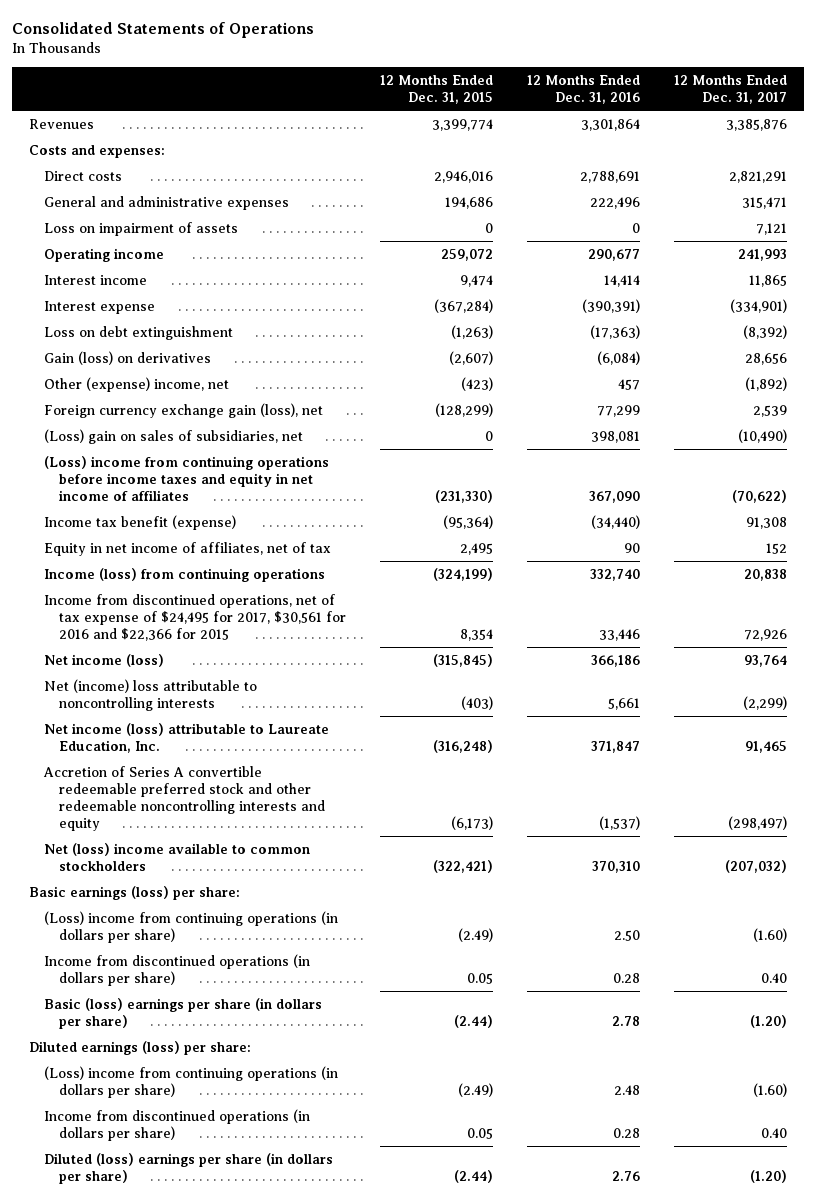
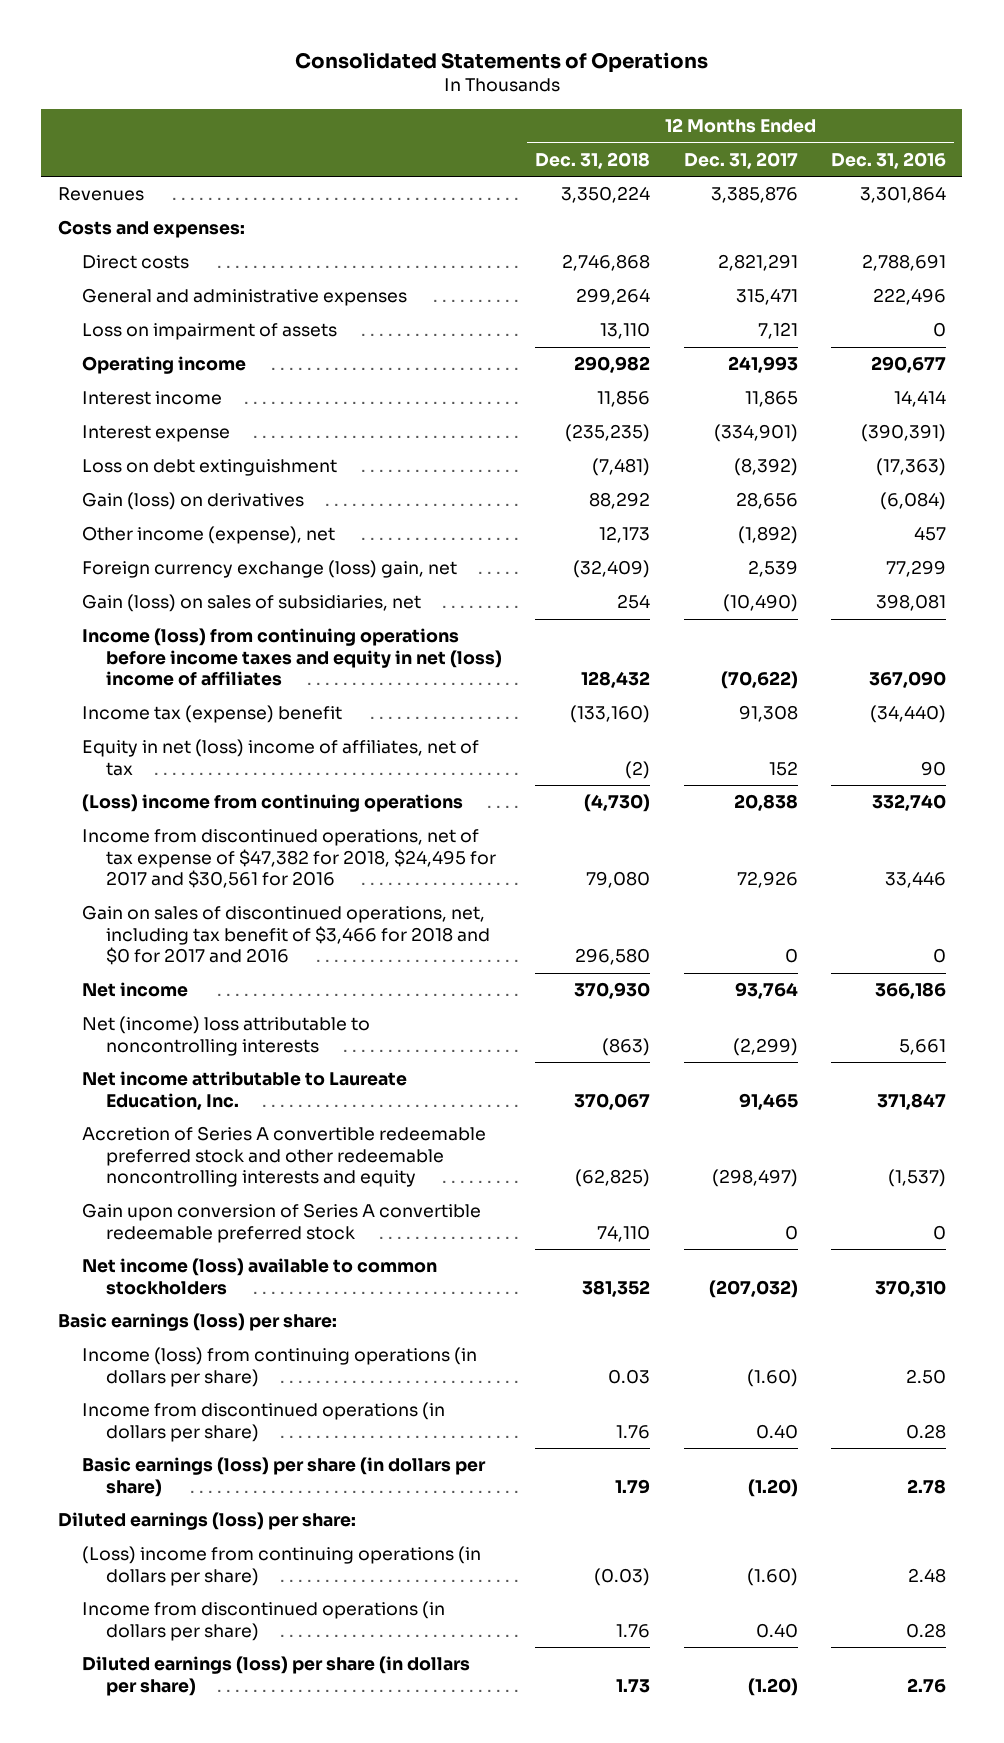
[379,75,493,105] 12 Months Ended Dec. 31, 2015 -> none
none -> [535,151,651,169] Dec. 31, 2018
[43,377,229,393] Other (expense) income, net -> [82,526,336,545] Other income (expense), net
[43,403,323,419] Foreign currency exchange gain (loss), net -> [82,560,458,579] Foreign currency exchange (loss) gain, net
[43,429,303,445] (Loss) gain on sales of subsidiaries, net -> [82,594,422,613] Gain (loss) on sales of subsidiaries, net
[43,456,329,501] (Loss) income from continuing operations before income taxes and equity in net income of affiliates -> [82,628,503,686] Income (loss) from continuing operations before income taxes and equity in net (loss) income of affiliates
[43,515,236,531] Income tax benefit (expense) -> [82,705,343,724] Income tax (expense) benefit
[43,542,331,557] Equity in net income of affiliates, net of tax -> [82,739,480,776] Equity in net (loss) income of affiliates, net of tax
[43,568,325,583] Income (loss) from continuing operations -> [82,794,464,813] (Loss) income from continuing operations
[43,594,346,641] Income from discontinued operations, net of tax expense of $24,495 for 2017, $30,561 for 2016 and $22,366 for 2015 -> [82,829,497,888] Income from discontinued operations, net of tax expense of $47,382 for 2018, $24,495 for 2017 and $30,561 for 2016
none -> [82,905,491,965] Gain on sales of discontinued operations, net, including tax benefit of $3,466 for 2018 and $0 for 2017 and 2016
[43,654,164,668] Net income (loss) -> [82,982,189,998] Net income
[43,723,329,754] Net income (loss) attributable to Laureate Education, Inc. -> [82,1071,408,1110] Net income attributable to Laureate Education, Inc.
none -> [82,1203,482,1243] Gain upon conversion of Series A convertible redeemable preferred stock
[43,843,310,872] Net (loss) income available to common stockholders -> [82,1258,438,1295] Net income (loss) available to common stockholders
[43,911,338,944] (Loss) income from continuing operations (in dollars per share) -> [82,1347,478,1387] Income (loss) from continuing operations (in dollars per share)
[43,998,322,1030] Basic (loss) earnings per share (in dollars per share) -> [82,1457,487,1497] Basic earnings (loss) per share (in dollars per share)
[43,1153,333,1185] Diluted (loss) earnings per share (in dollars per share) -> [82,1656,471,1696] Diluted earnings (loss) per share (in dollars per share)

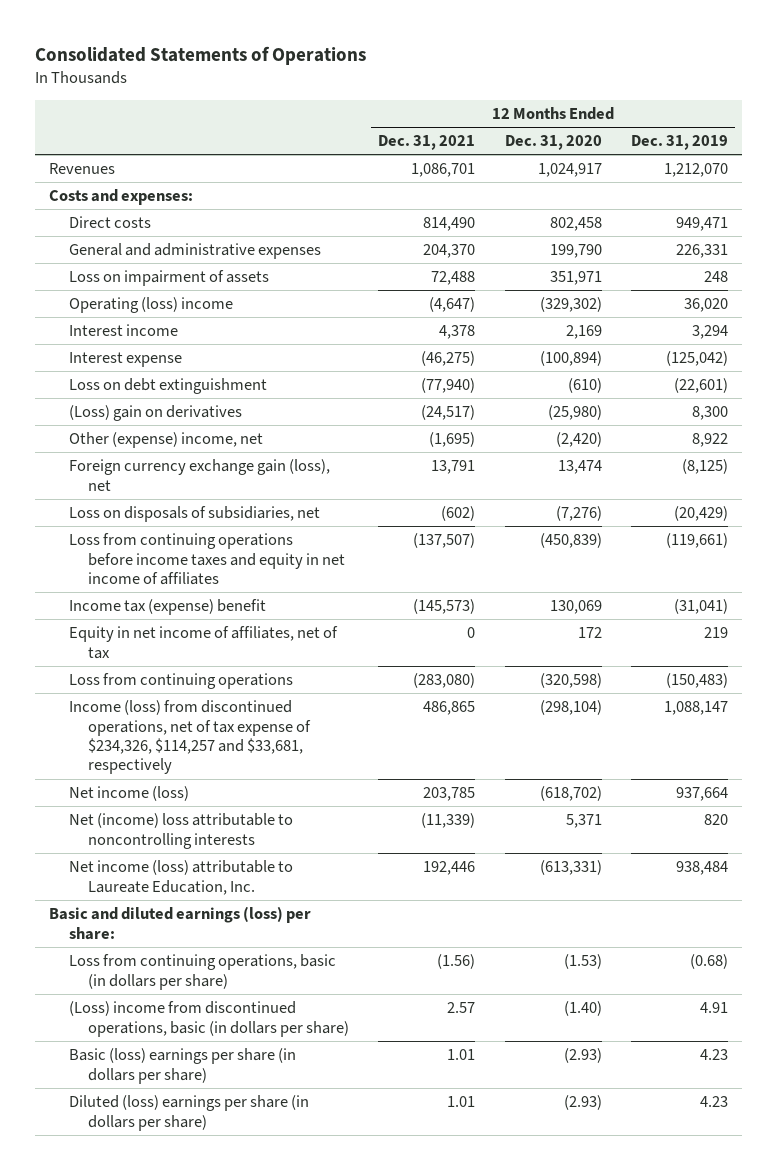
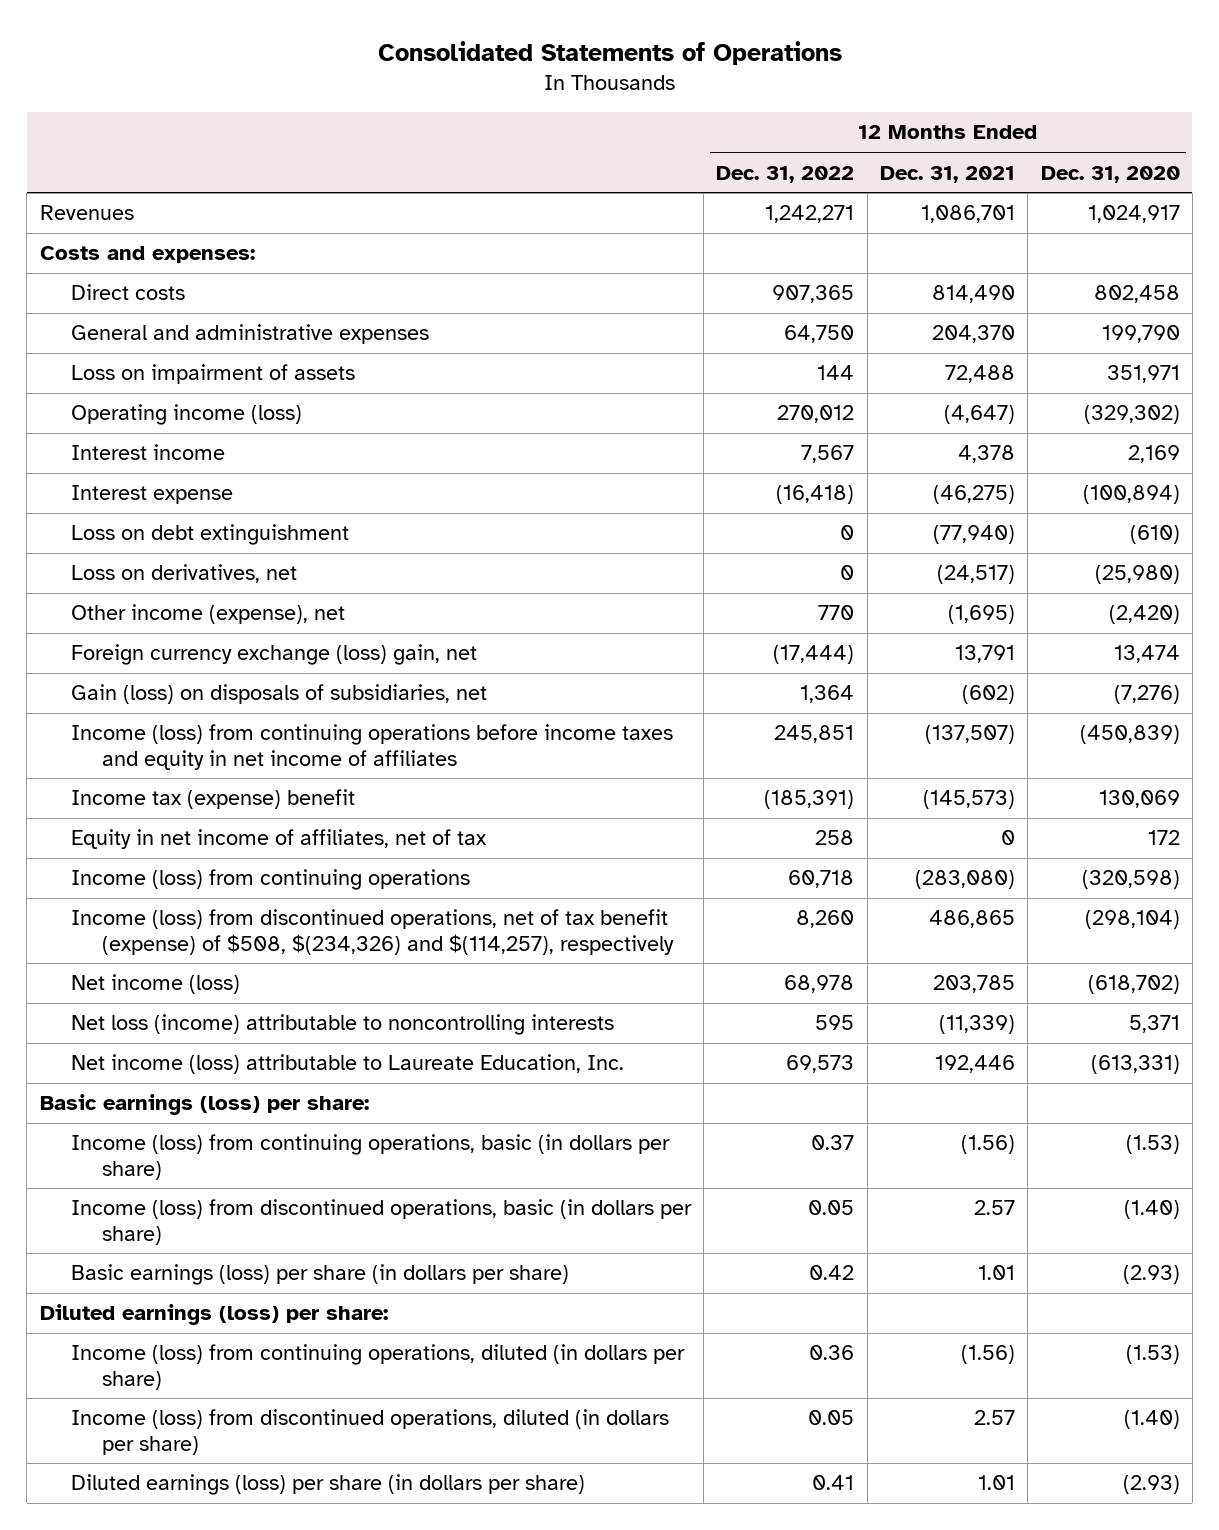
[630,135,728,151] Dec. 31, 2019 -> none
none -> [716,165,855,183] Dec. 31, 2022
[68,297,233,314] Operating (loss) income -> [70,404,302,426] Operating income (loss)
[68,405,242,422] (Loss) gain on derivatives -> [70,564,297,584] Loss on derivatives, net
[68,432,263,449] Other (expense) income, net -> [70,604,345,625] Other income (expense), net
[68,459,330,491] Foreign currency exchange gain (loss), net -> [70,644,477,666] Foreign currency exchange (loss) gain, net
[68,506,320,523] Loss on disposals of subsidiaries, net -> [70,684,487,705] Gain (loss) on disposals of subsidiaries, net
[68,533,346,585] Loss from continuing operations before income taxes and equity in net income of affiliates -> [70,724,673,770] Income (loss) from continuing operations before income taxes and equity in net income of affiliates
[68,673,293,690] Loss from continuing operations -> [70,869,470,891] Income (loss) from continuing operations
[68,700,312,775] Income (loss) from discontinued operations, net of tax expense of $234,326, $114,257 and $33,681, respectively -> [70,909,675,955] Income (loss) from discontinued operations, net of tax benefit (expense) of $508, $(234,326) and $(114,257), respectively
[68,813,293,849] Net (income) loss attributable to noncontrolling interests -> [70,1014,614,1036] Net loss (income) attributable to noncontrolling interests
[49,906,312,940] Basic and diluted earnings (loss) per share: -> [39,1094,369,1116] Basic earnings (loss) per share:
[68,954,336,990] Loss from continuing operations, basic (in dollars per share) -> [70,1134,670,1180] Income (loss) from continuing operations, basic (in dollars per share)
[68,1001,350,1037] (Loss) income from discontinued operations, basic (in dollars per share) -> [70,1199,692,1245] Income (loss) from discontinued operations, basic (in dollars per share)
[68,1048,296,1084] Basic (loss) earnings per share (in dollars per share) -> [70,1264,569,1286] Basic earnings (loss) per share (in dollars per share)
none -> [39,1304,388,1326] Diluted earnings (loss) per share:
none -> [70,1344,685,1390] Income (loss) from continuing operations, diluted (in dollars per share)
none -> [70,1409,669,1455] Income (loss) from discontinued operations, diluted (in dollars per share)
[68,1095,309,1131] Diluted (loss) earnings per share (in dollars per share) -> [70,1474,585,1496] Diluted earnings (loss) per share (in dollars per share)

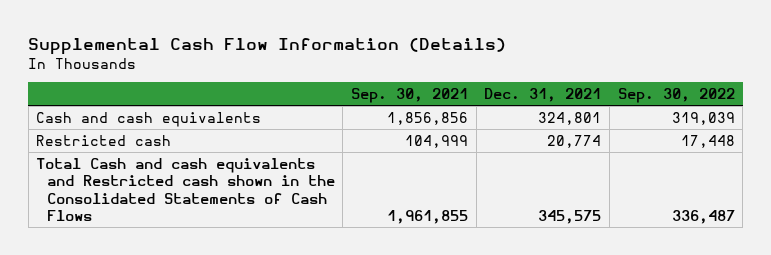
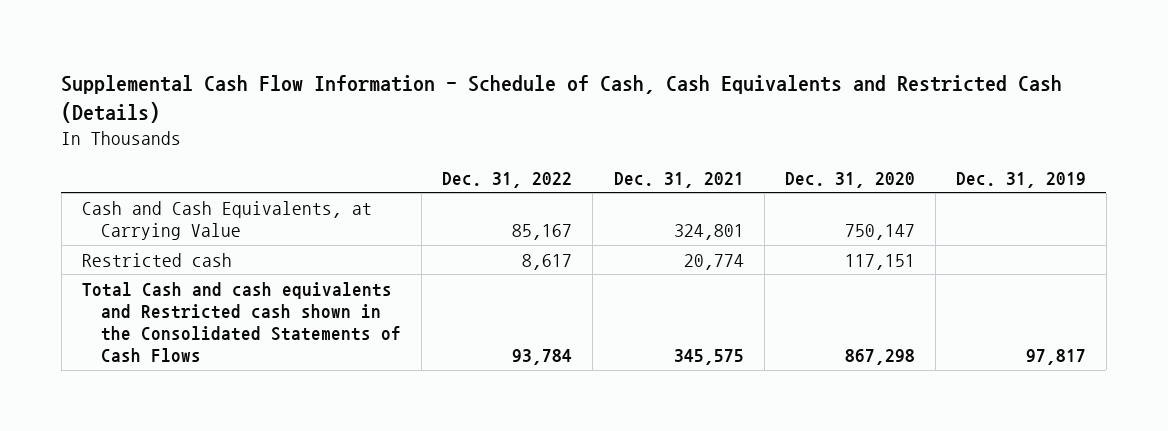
[28,37,507,55] Supplemental Cash Flow Information (Details) -> [61,75,1063,124] Supplemental Cash Flow Information - Schedule of Cash, Cash Equivalents and Restricted Cash (Details)
[351,88,469,104] Sep. 30, 2021 -> none
[617,88,735,104] Sep. 30, 2022 -> none
none -> [442,171,573,188] Dec. 31, 2022
none -> [784,171,915,188] Dec. 31, 2020
none -> [955,171,1086,188] Dec. 31, 2019
[36,111,262,127] Cash and cash equivalents -> [81,200,372,240] Cash and Cash Equivalents, at Carrying Value

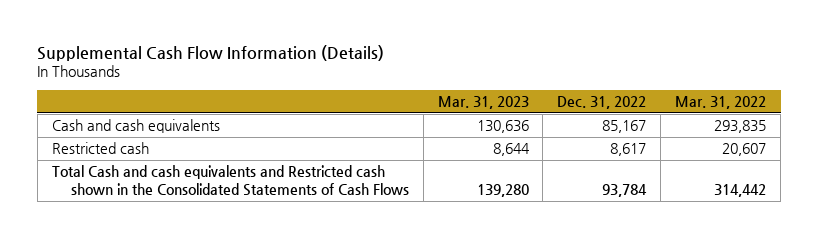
[61,75,1063,124] Supplemental Cash Flow Information - Schedule of Cash, Cash Equivalents and Restricted Cash (Details) -> [37,45,385,62] Supplemental Cash Flow Information (Details)
[613,171,744,188] Dec. 31, 2021 -> none
[784,171,915,188] Dec. 31, 2020 -> none
[955,171,1086,188] Dec. 31, 2019 -> none
none -> [437,95,529,109] Mar. 31, 2023
none -> [675,95,767,109] Mar. 31, 2022
[81,200,372,240] Cash and Cash Equivalents, at Carrying Value -> [51,119,220,134] Cash and cash equivalents

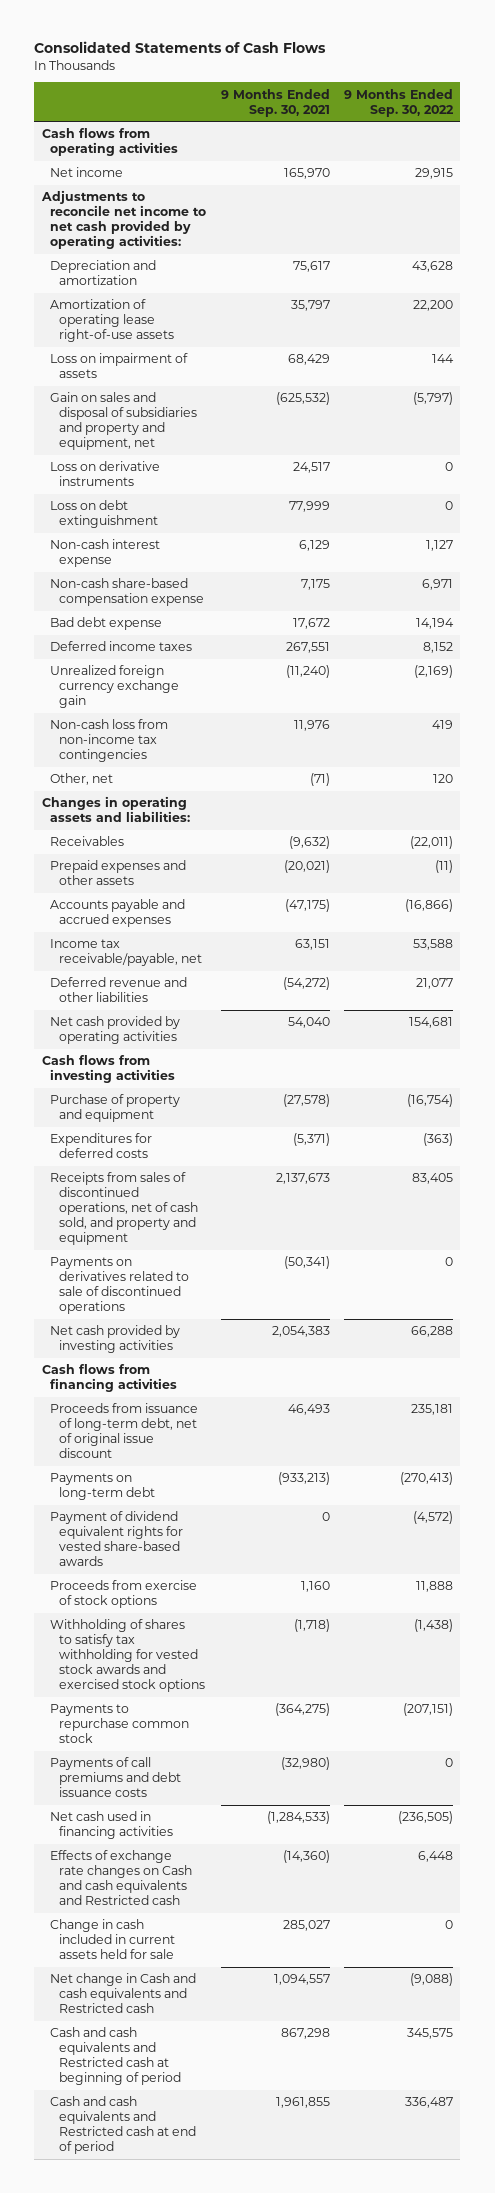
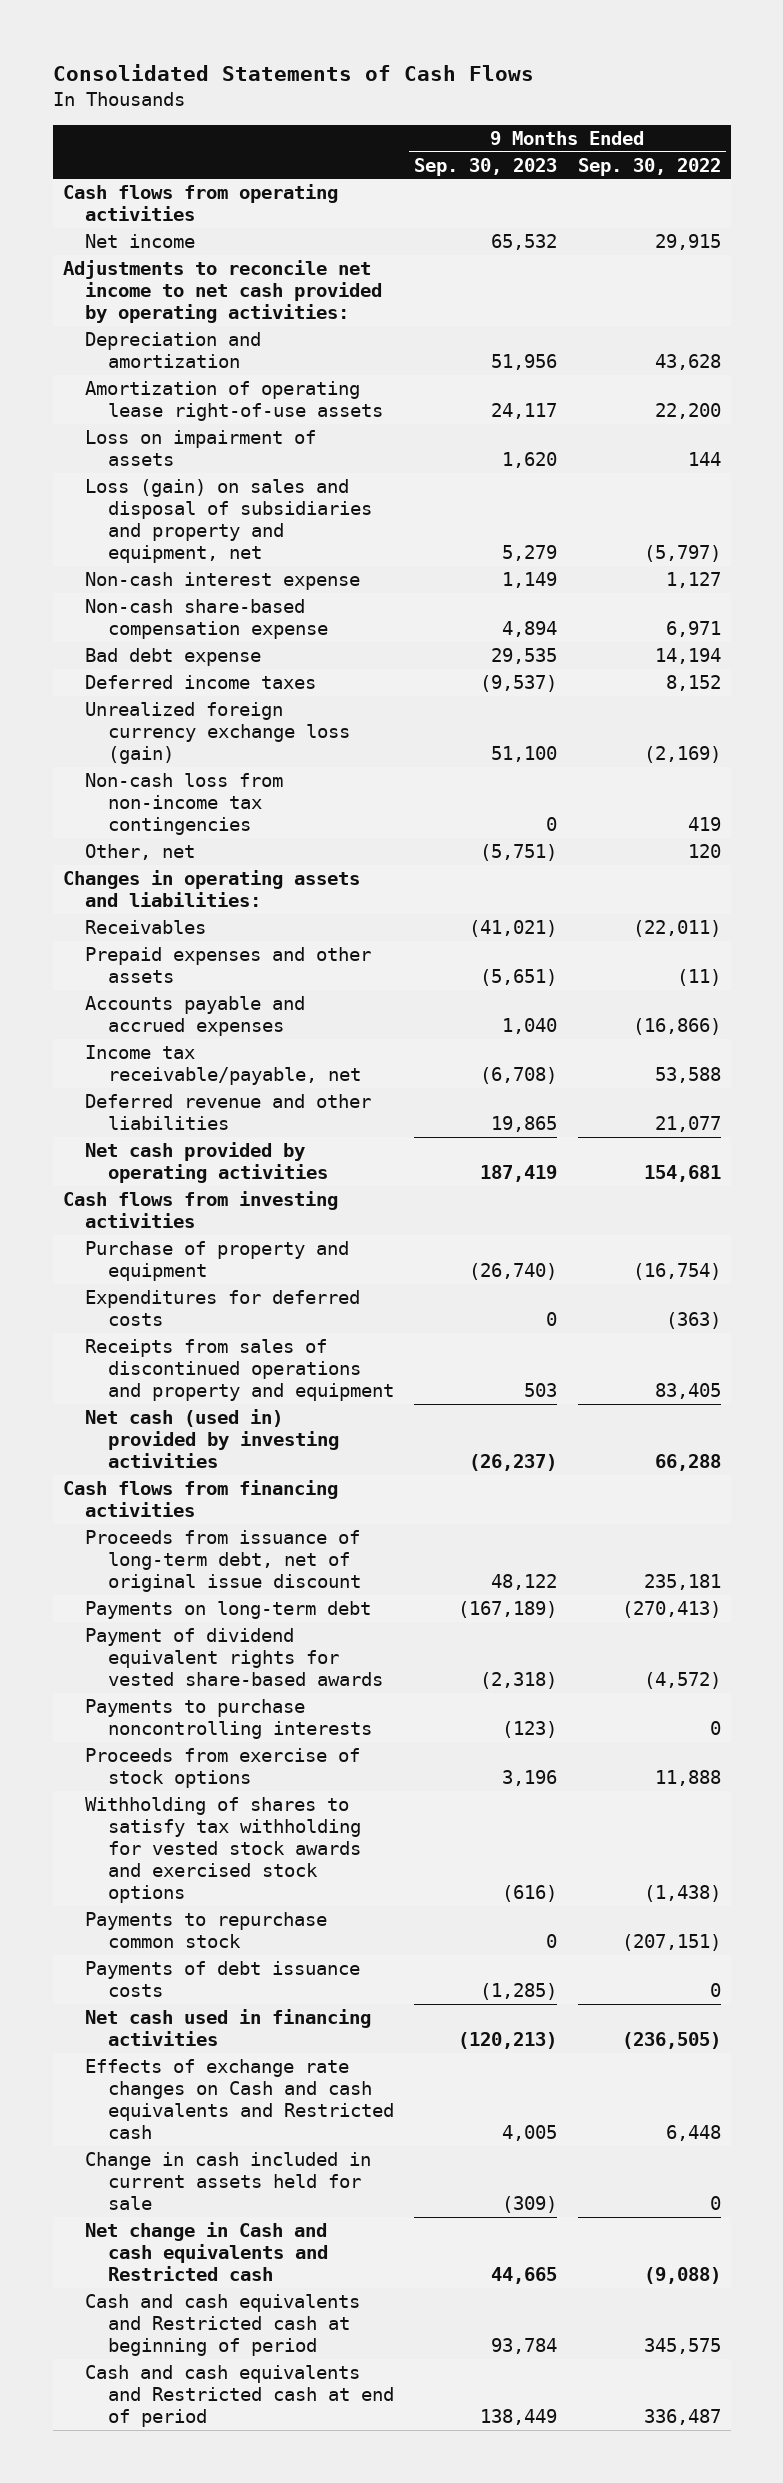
[220,88,330,117] 9 Months Ended Sep. 30, 2021 -> none
none -> [414,157,558,176] Sep. 30, 2023
[50,461,161,487] Loss on derivative instruments -> none
[50,500,158,529] Loss on debt extinguishment -> none
[50,392,197,450] Gain on sales and disposal of subsidiaries and property and equipment, net -> [85,479,372,564] Loss (gain) on sales and disposal of subsidiaries and property and equipment, net
[50,665,179,709] Unrealized foreign currency exchange gain -> [85,702,350,765] Unrealized foreign currency exchange loss (gain)
[50,1257,189,1314] Payments on derivatives related to sale of discontinued operations -> none
[50,1172,198,1245] Receipts from sales of discontinued operations, net of cash sold, and property and equipment -> [85,1339,394,1402] Receipts from sales of discontinued operations and property and equipment
[50,1325,181,1354] Net cash provided by investing activities -> [85,1409,339,1469] Net cash (used in) provided by investing activities
none -> [85,1699,372,1740] Payments to purchase noncontrolling interests
[50,1757,181,1798] Payments of call premiums and debt issuance costs -> [85,1961,361,1998] Payments of debt issuance costs

